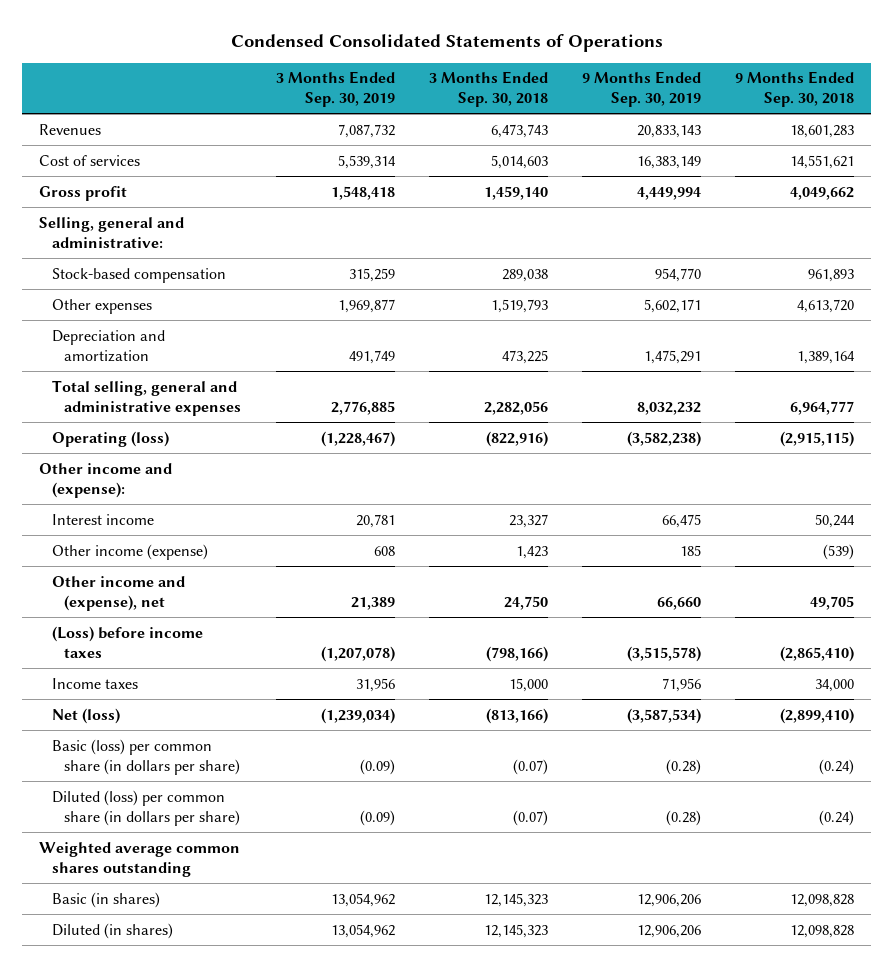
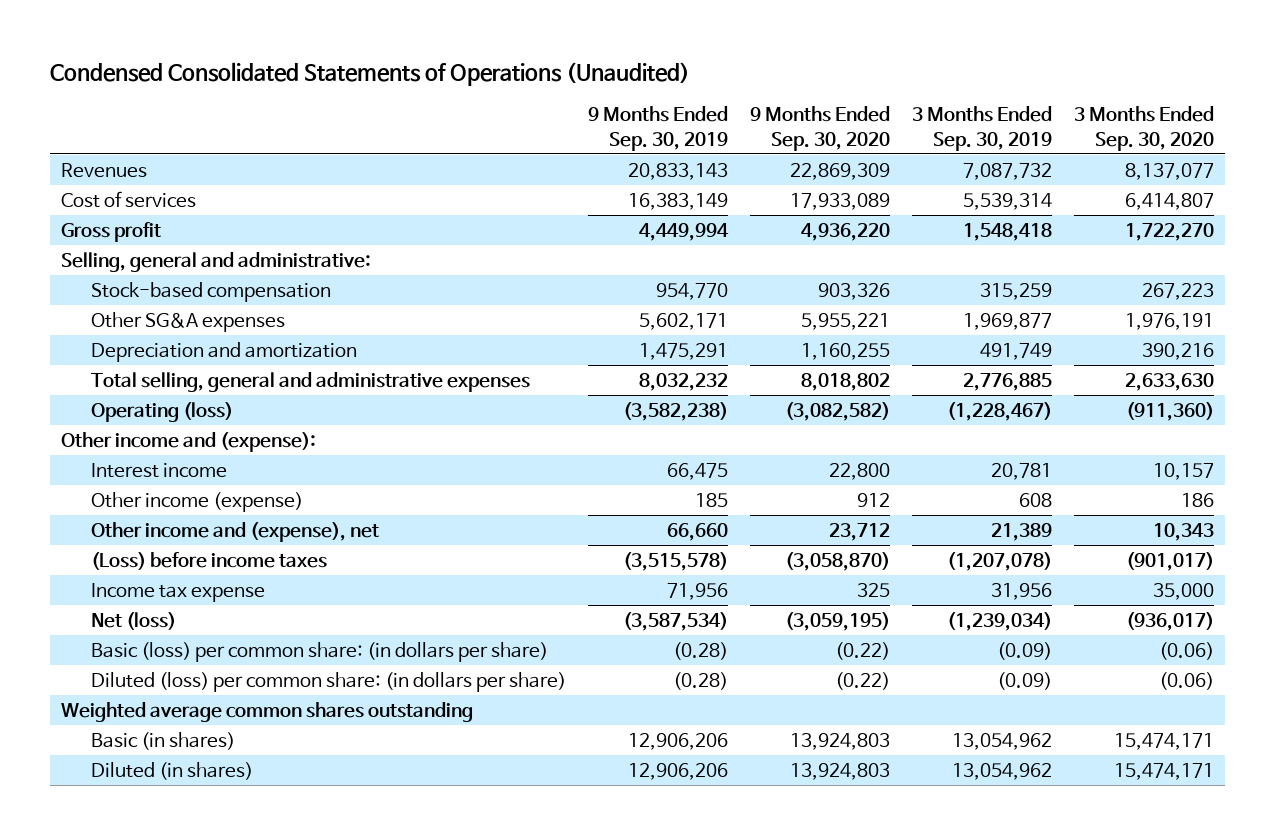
[230,33,663,52] Condensed Consolidated Statements of Operations -> [50,61,691,86] Condensed Consolidated Statements of Operations (Unaudited)
[428,71,548,108] 3 Months Ended Sep. 30, 2018 -> none
[735,71,855,108] 9 Months Ended Sep. 30, 2018 -> none
none -> [750,105,891,151] 9 Months Ended Sep. 30, 2020
none -> [1073,105,1214,151] 3 Months Ended Sep. 30, 2020
[51,298,152,314] Other expenses -> [91,311,286,332] Other SG&A expenses
[51,677,138,689] Income taxes -> [91,582,266,602] Income tax expense
[51,738,241,775] Basic (loss) per common share (in dollars per share) -> [91,641,549,662] Basic (loss) per common share: (in dollars per share)
[51,789,241,826] Diluted (loss) per common share (in dollars per share) -> [91,671,567,692] Diluted (loss) per common share: (in dollars per share)

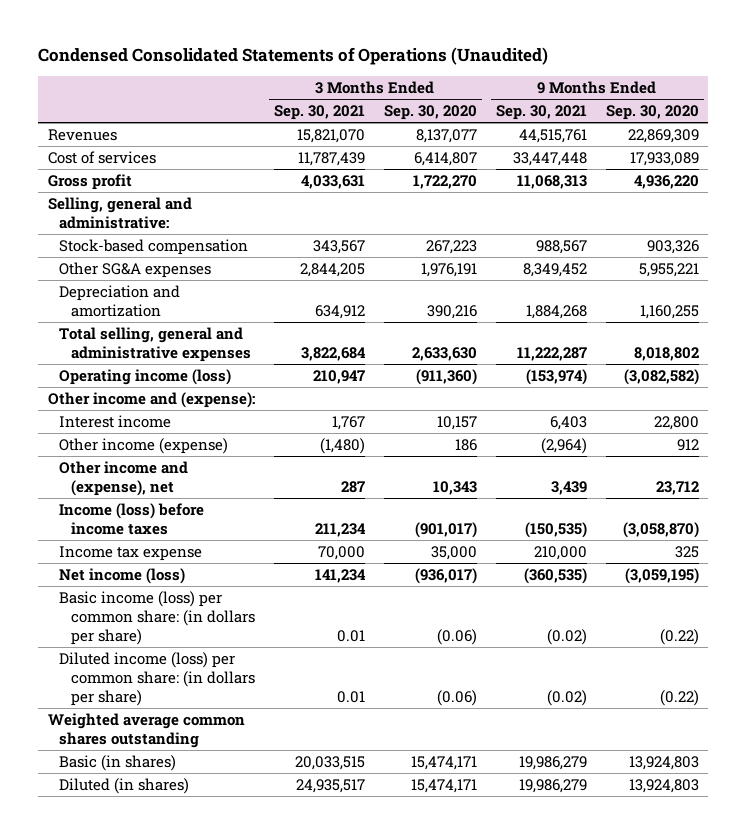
[588,105,729,151] 9 Months Ended Sep. 30, 2019 -> none
[911,105,1052,151] 3 Months Ended Sep. 30, 2019 -> none
none -> [273,104,365,120] Sep. 30, 2021
none -> [495,104,587,120] Sep. 30, 2021
[91,401,234,422] Operating (loss) -> [59,368,232,385] Operating income (loss)
[91,551,328,570] (Loss) before income taxes -> [59,502,205,535] Income (loss) before income taxes
[91,611,177,630] Net (loss) -> [59,567,186,584] Net income (loss)
[91,641,549,662] Basic (loss) per common share: (in dollars per share) -> [59,590,255,645] Basic income (loss) per common share: (in dollars per share)
[91,671,567,692] Diluted (loss) per common share: (in dollars per share) -> [59,651,255,706] Diluted income (loss) per common share: (in dollars per share)

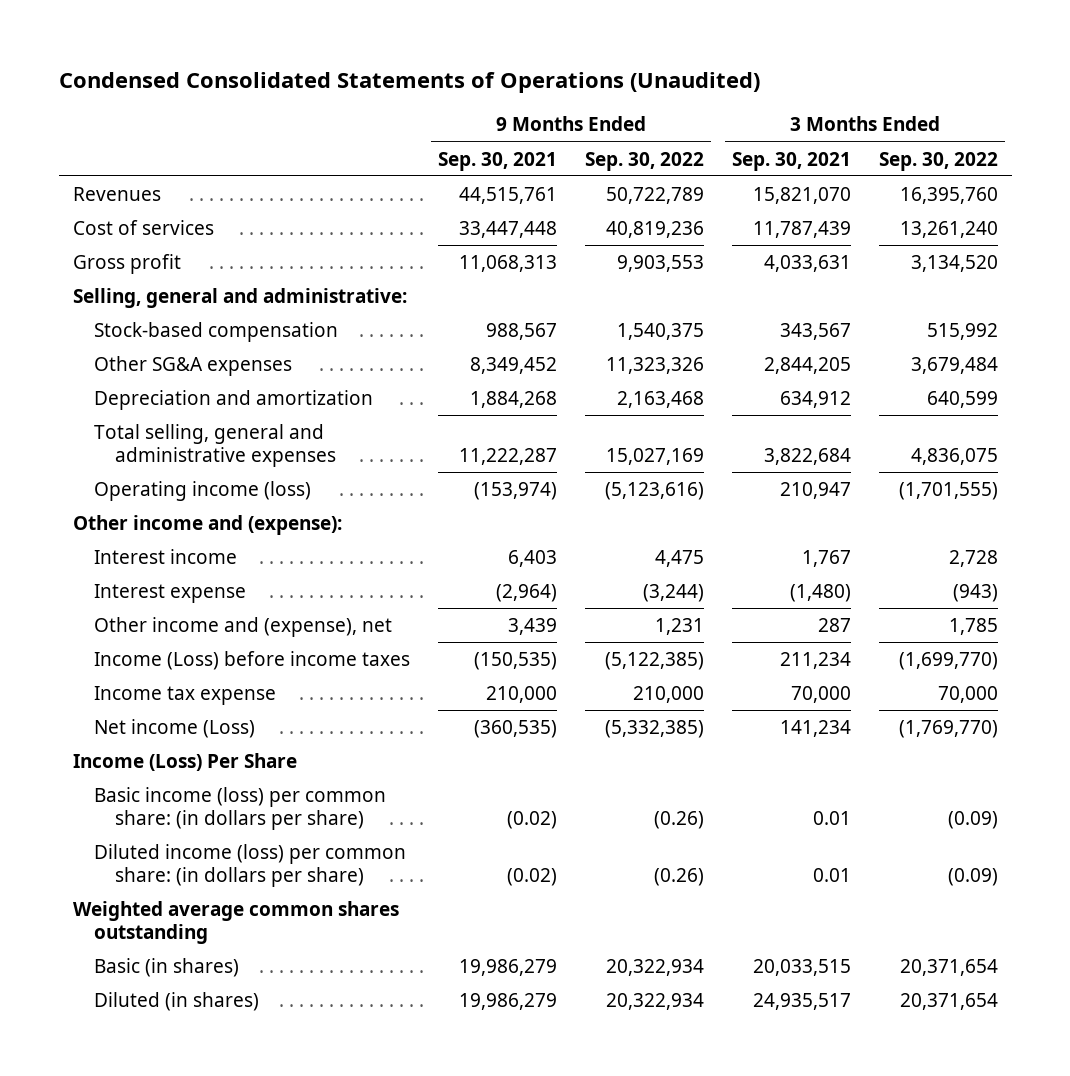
[383,104,477,120] Sep. 30, 2020 -> none
[605,104,699,120] Sep. 30, 2020 -> none
none -> [584,151,704,171] Sep. 30, 2022
none -> [878,151,998,171] Sep. 30, 2022
[59,437,229,454] Other income (expense) -> [93,584,246,604] Interest expense
[59,502,205,535] Income (loss) before income taxes -> [93,651,410,671] Income (Loss) before income taxes
[59,567,186,584] Net income (loss) -> [93,719,255,739] Net income (Loss)
none -> [72,753,297,772] Income (Loss) Per Share

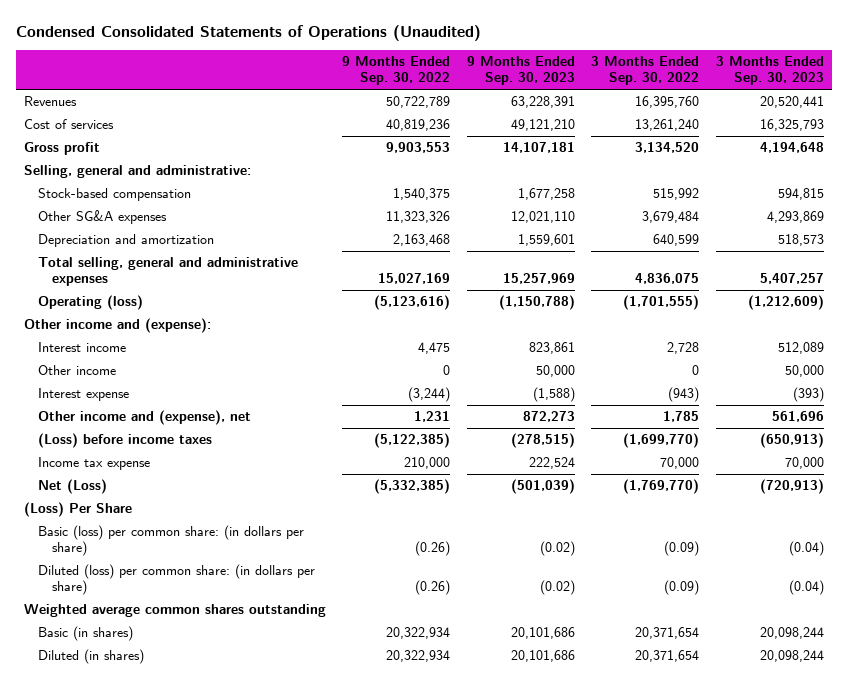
[437,151,557,171] Sep. 30, 2021 -> none
[731,151,851,171] Sep. 30, 2021 -> none
none -> [466,56,575,86] 9 Months Ended Sep. 30, 2023
none -> [715,56,824,86] 3 Months Ended Sep. 30, 2023
[93,481,311,502] Operating income (loss) -> [37,295,143,311] Operating (loss)
none -> [37,365,116,376] Other income
[93,651,410,671] Income (Loss) before income taxes -> [37,433,212,449] (Loss) before income taxes
[93,719,255,739] Net income (Loss) -> [37,479,107,495] Net (Loss)
[72,753,297,772] Income (Loss) Per Share -> [23,502,132,518] (Loss) Per Share
[93,787,386,831] Basic income (loss) per common share: (in dollars per share) -> [37,525,304,557] Basic (loss) per common share: (in dollars per share)
[93,844,406,888] Diluted income (loss) per common share: (in dollars per share) -> [37,564,315,596] Diluted (loss) per common share: (in dollars per share)

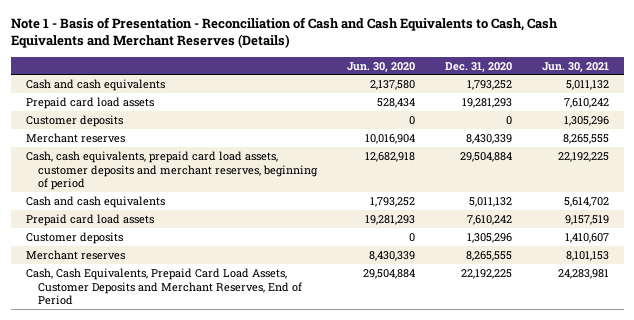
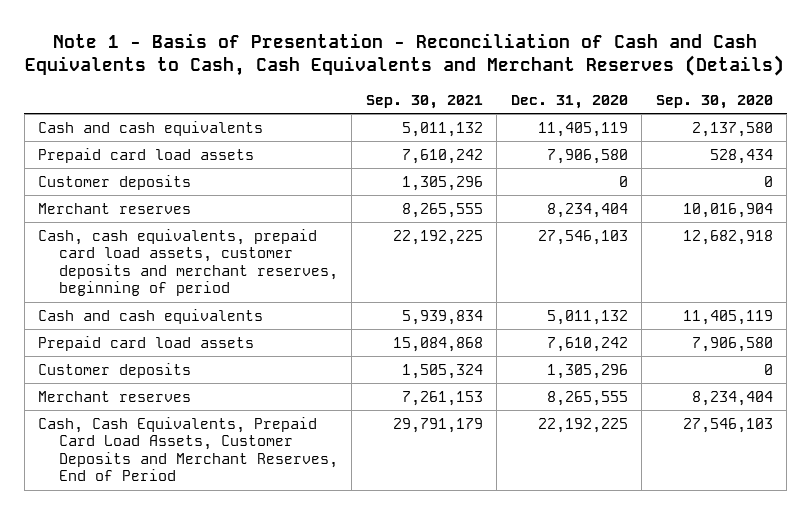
[346,61,415,72] Jun. 30, 2020 -> none
[541,61,609,72] Jun. 30, 2021 -> none
none -> [365,94,483,109] Sep. 30, 2021
none -> [655,94,773,109] Sep. 30, 2020
[466,79,512,90] 1,793,252 -> [537,121,628,137] 11,405,119
[461,97,512,108] 19,281,293 -> [546,148,628,164] 7,906,580
[465,133,512,144] 8,430,339 -> [546,202,628,218] 8,234,404
[459,151,512,162] 29,504,884 -> [537,229,628,245] 27,546,103

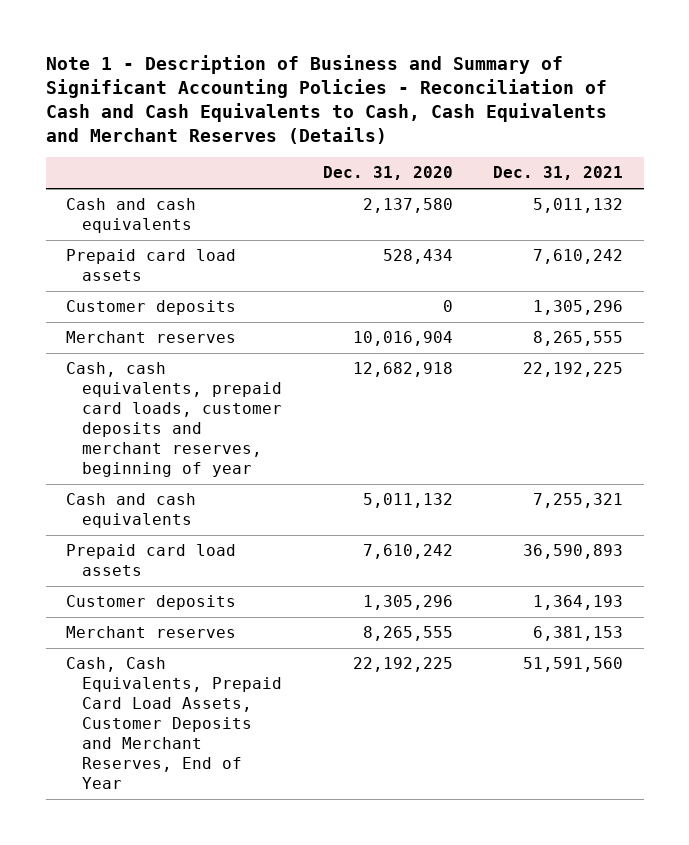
[25,32,785,76] Note 1 - Basis of Presentation - Reconciliation of Cash and Cash Equivalents to Cash, Cash Equivalents and Merchant Reserves (Details) -> [45,54,607,144] Note 1 - Description of Business and Summary of Significant Accounting Policies - Reconciliation of Cash and Cash Equivalents to Cash, Cash Equivalents and Merchant Reserves (Details)
[365,94,483,109] Sep. 30, 2021 -> none
[655,94,773,109] Sep. 30, 2020 -> none
none -> [493,166,624,181] Dec. 31, 2021
[537,121,628,137] 11,405,119 -> [362,198,453,214] 2,137,580
[546,148,628,164] 7,906,580 -> [382,249,453,265] 528,434
[546,202,628,218] 8,234,404 -> [352,331,453,347] 10,016,904
[38,228,338,297] Cash, cash equivalents, prepaid card load assets, customer deposits and merchant reserves, beginning of period -> [66,362,283,478] Cash, cash equivalents, prepaid card loads, customer deposits and merchant reserves, beginning of year
[537,229,628,245] 27,546,103 -> [352,362,453,378] 12,682,918
[38,416,338,482] Cash, Cash Equivalents, Prepaid Card Load Assets, Customer Deposits and Merchant Reserves, End of Period -> [66,657,283,790] Cash, Cash Equivalents, Prepaid Card Load Assets, Customer Deposits and Merchant Reserves, End of Year

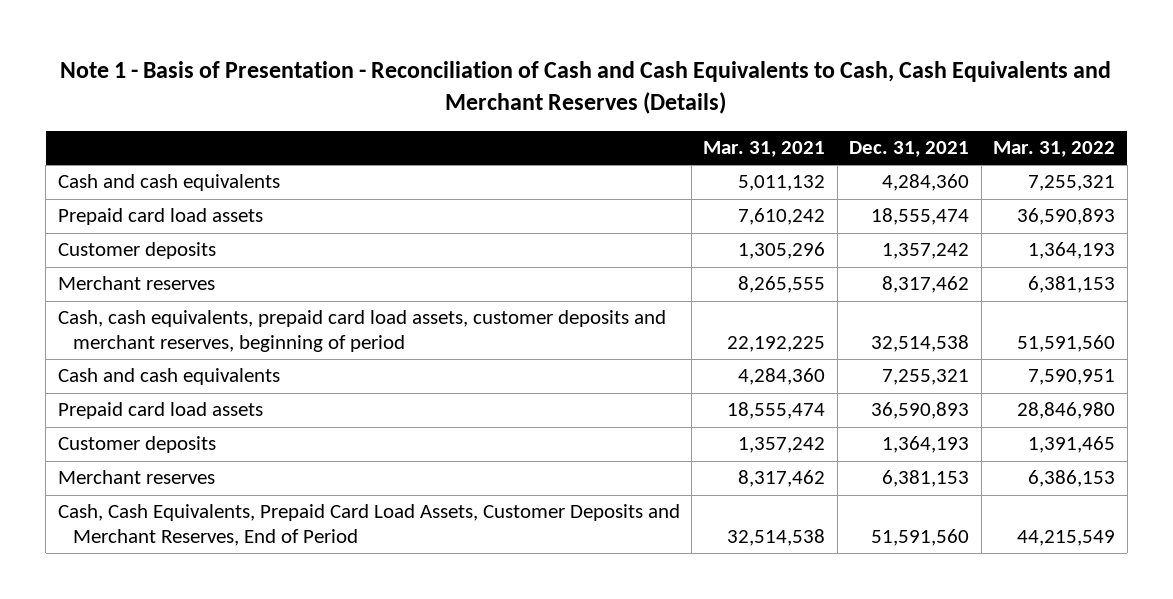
[45,54,607,144] Note 1 - Description of Business and Summary of Significant Accounting Policies - Reconciliation of Cash and Cash Equivalents to Cash, Cash Equivalents and Merchant Reserves (Details) -> [60,60,1112,115] Note 1 - Basis of Presentation - Reconciliation of Cash and Cash Equivalents to Cash, Cash Equivalents and Merchant Reserves (Details)
[322,166,453,181] Dec. 31, 2020 -> none
none -> [703,141,826,158] Mar. 31, 2021
none -> [993,141,1116,158] Mar. 31, 2022
[533,198,624,214] 5,011,132 -> [882,174,970,192] 4,284,360
[533,249,624,265] 7,610,242 -> [871,208,970,226] 18,555,474
[533,300,624,316] 1,305,296 -> [882,243,970,260] 1,357,242
[533,331,624,347] 8,265,555 -> [882,276,970,294] 8,317,462
[66,362,283,478] Cash, cash equivalents, prepaid card loads, customer deposits and merchant reserves, beginning of year -> [57,310,666,353] Cash, cash equivalents, prepaid card load assets, customer deposits and merchant reserves, beginning of period
[523,362,624,378] 22,192,225 -> [871,335,970,353] 32,514,538
[66,657,283,790] Cash, Cash Equivalents, Prepaid Card Load Assets, Customer Deposits and Merchant Reserves, End of Year -> [57,504,680,547] Cash, Cash Equivalents, Prepaid Card Load Assets, Customer Deposits and Merchant Reserves, End of Period

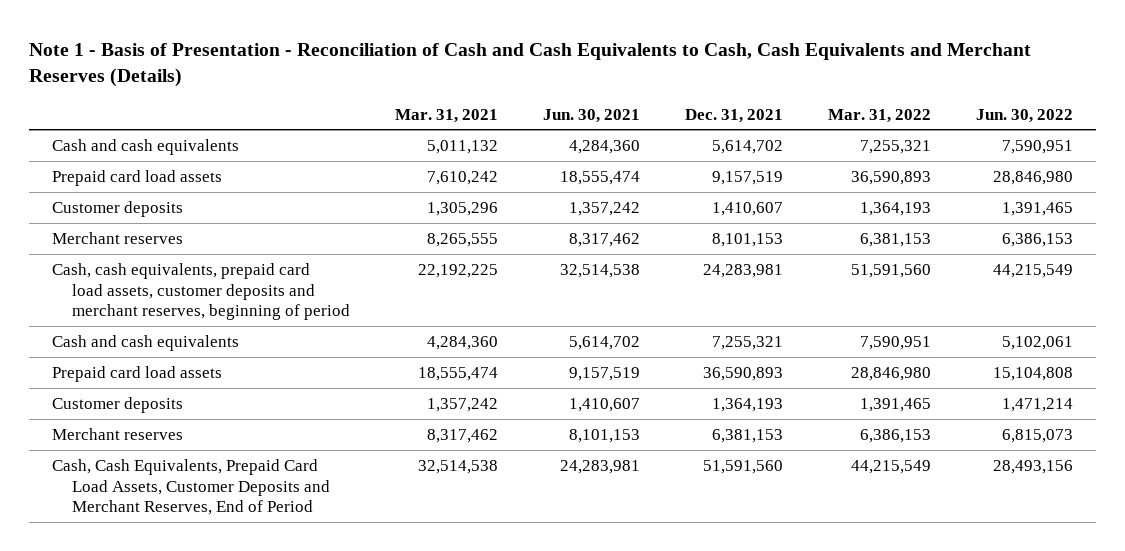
none -> [542,108,640,123] Jun. 30, 2021
none -> [976,108,1074,123] Jun. 30, 2022
[882,174,970,192] 4,284,360 -> [712,139,784,154] 5,614,702
[871,208,970,226] 18,555,474 -> [712,170,784,185] 9,157,519
[882,243,970,260] 1,357,242 -> [712,201,784,216] 1,410,607
[882,276,970,294] 8,317,462 -> [712,232,784,247] 8,101,153
[871,335,970,353] 32,514,538 -> [703,263,784,278] 24,283,981

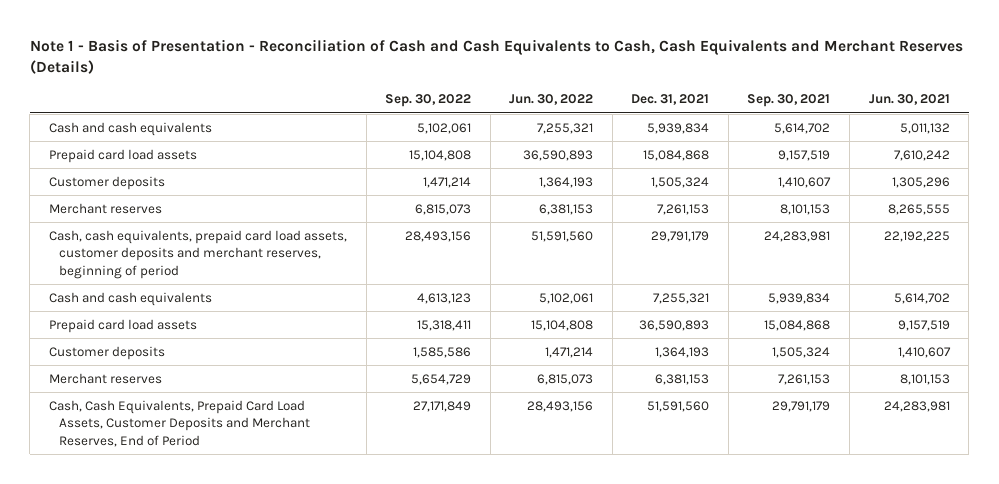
[394,108,498,123] Mar. 31, 2021 -> none
[828,108,932,123] Mar. 31, 2022 -> none
none -> [385,94,472,108] Sep. 30, 2022
none -> [747,94,831,108] Sep. 30, 2021
[568,139,640,154] 4,284,360 -> [899,122,950,134] 5,011,132
[712,139,784,154] 5,614,702 -> [647,122,710,134] 5,939,834
[1002,139,1074,154] 7,590,951 -> [537,122,594,134] 7,255,321
[559,170,640,185] 18,555,474 -> [893,149,950,161] 7,610,242
[712,170,784,185] 9,157,519 -> [643,149,710,161] 15,084,868
[993,170,1074,185] 28,846,980 -> [523,149,594,161] 36,590,893
[568,201,640,216] 1,357,242 -> [891,176,950,188] 1,305,296
[712,201,784,216] 1,410,607 -> [651,176,710,188] 1,505,324
[1002,201,1074,216] 1,391,465 -> [539,176,594,188] 1,364,193
[568,232,640,247] 8,317,462 -> [887,203,950,215] 8,265,555
[712,232,784,247] 8,101,153 -> [657,203,710,215] 7,261,153
[1002,232,1074,247] 6,386,153 -> [539,203,594,215] 6,381,153
[559,263,640,278] 32,514,538 -> [883,230,950,242] 22,192,225
[703,263,784,278] 24,283,981 -> [651,230,710,242] 29,791,179
[993,263,1074,278] 44,215,549 -> [531,230,594,242] 51,591,560

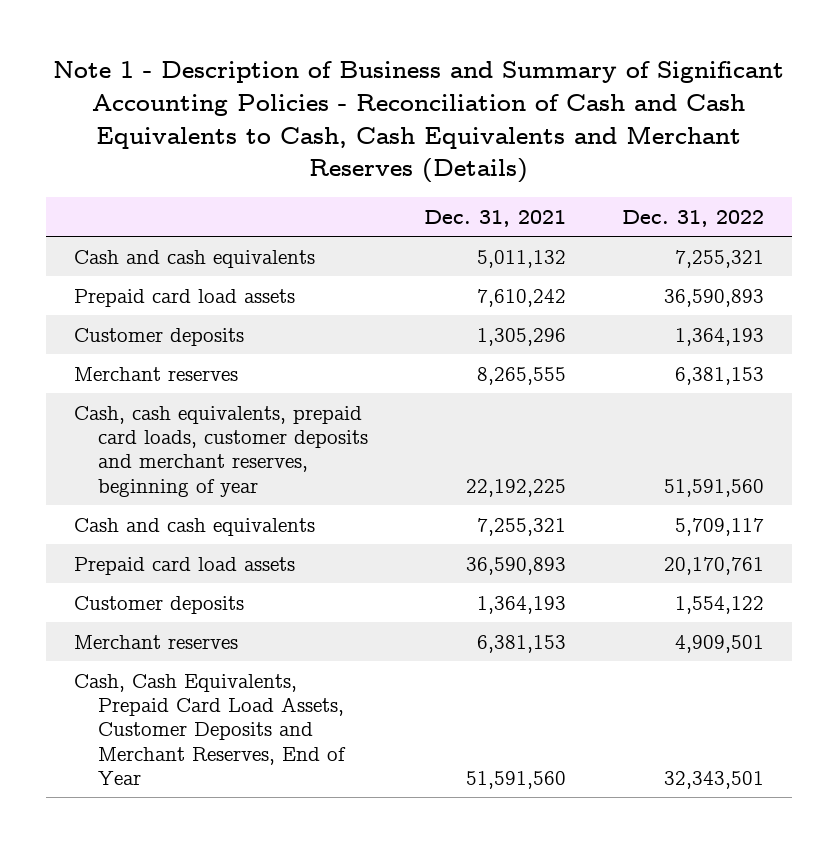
[29,39,963,75] Note 1 - Basis of Presentation - Reconciliation of Cash and Cash Equivalents to Cash, Cash Equivalents and Merchant Reserves (Details) -> [52,61,784,184] Note 1 - Description of Business and Summary of Significant Accounting Policies - Reconciliation of Cash and Cash Equivalents to Cash, Cash Equivalents and Merchant Reserves (Details)
[385,94,472,108] Sep. 30, 2022 -> none
[509,94,594,106] Jun. 30, 2022 -> none
[747,94,831,108] Sep. 30, 2021 -> none
[868,94,950,106] Jun. 30, 2021 -> none
none -> [621,209,764,227] Dec. 31, 2022
[647,122,710,134] 5,939,834 -> [476,249,566,268] 5,011,132
[643,149,710,161] 15,084,868 -> [476,288,566,307] 7,610,242
[651,176,710,188] 1,505,324 -> [476,327,566,346] 1,305,296
[657,203,710,215] 7,261,153 -> [476,366,566,385] 8,265,555
[49,229,348,279] Cash, cash equivalents, prepaid card load assets, customer deposits and merchant reserves, beginning of period -> [73,405,368,497] Cash, cash equivalents, prepaid card loads, customer deposits and merchant reserves, beginning of year
[651,230,710,242] 29,791,179 -> [465,478,566,497] 22,192,225
[49,399,310,447] Cash, Cash Equivalents, Prepaid Card Load Assets, Customer Deposits and Merchant Reserves, End of Period -> [73,673,346,786] Cash, Cash Equivalents, Prepaid Card Load Assets, Customer Deposits and Merchant Reserves, End of Year

